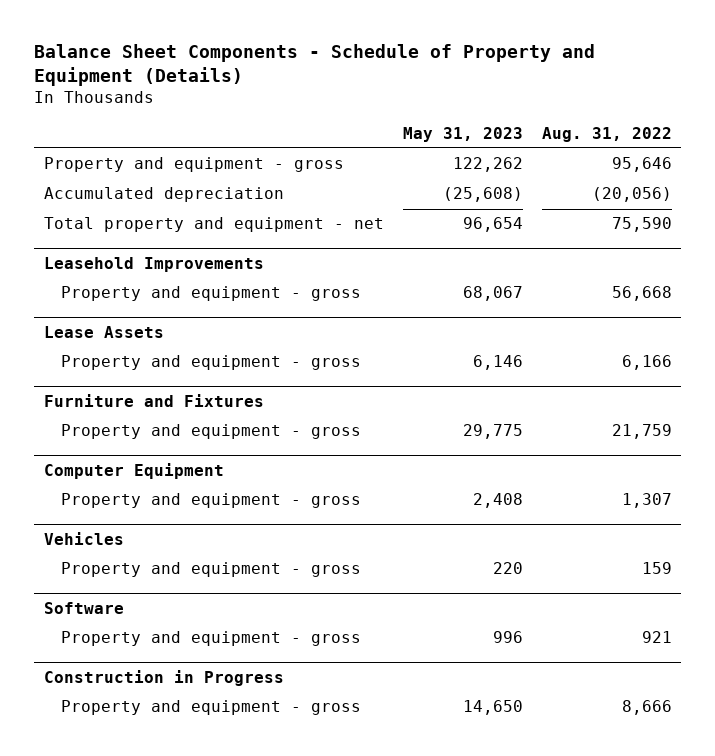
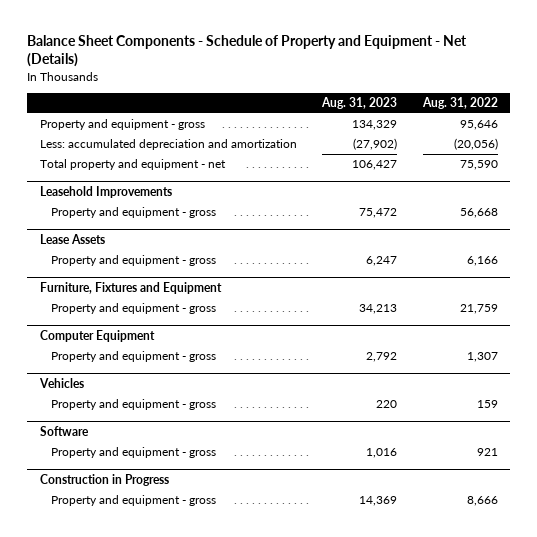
[34,43,596,86] Balance Sheet Components - Schedule of Property and Equipment (Details) -> [27,34,468,68] Balance Sheet Components - Schedule of Property and Equipment - Net (Details)
[402,126,523,142] May 31, 2023 -> none
none -> [321,97,398,110] Aug. 31, 2023
[43,187,284,203] Accumulated depreciation -> [39,139,297,151] Less: accumulated depreciation and amortization
[43,393,264,407] Furniture and Fixtures -> [39,282,222,295] Furniture, Fixtures and Equipment

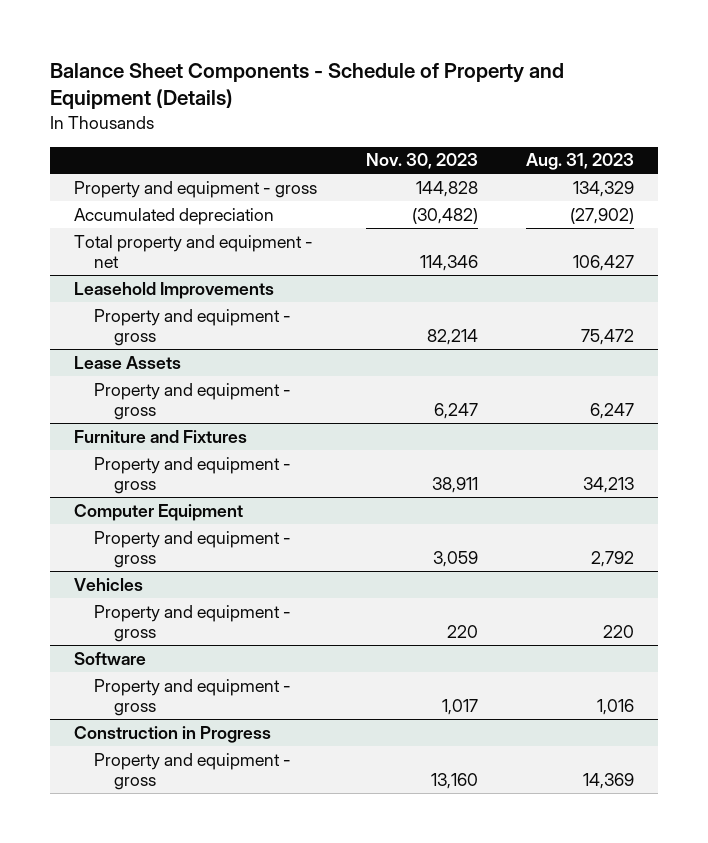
[27,34,468,68] Balance Sheet Components - Schedule of Property and Equipment - Net (Details) -> [50,62,565,110] Balance Sheet Components - Schedule of Property and Equipment (Details)
[421,97,498,110] Aug. 31, 2022 -> none
none -> [365,153,478,170] Nov. 30, 2023
[39,139,297,151] Less: accumulated depreciation and amortization -> [74,207,275,225] Accumulated depreciation
[39,282,222,295] Furniture, Fixtures and Equipment -> [74,429,248,443] Furniture and Fixtures

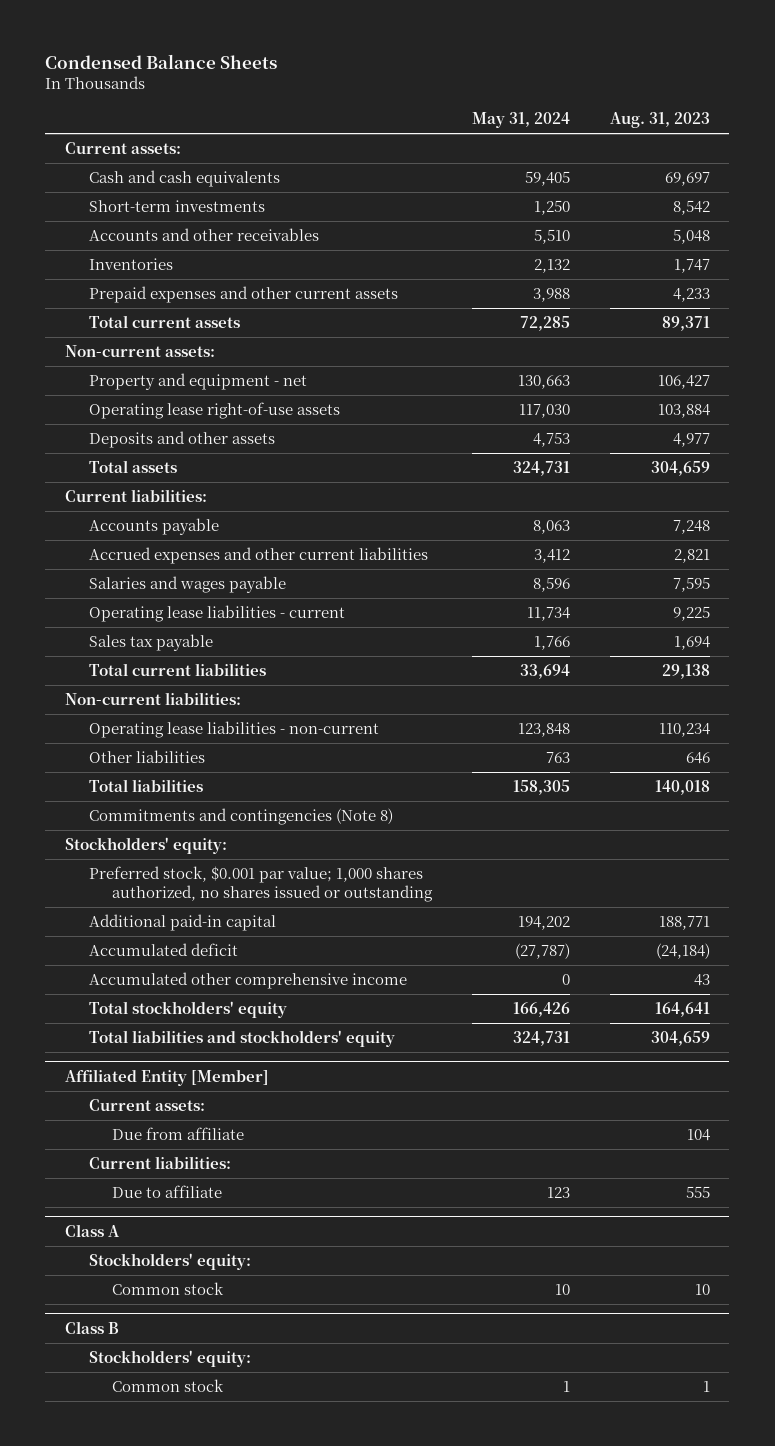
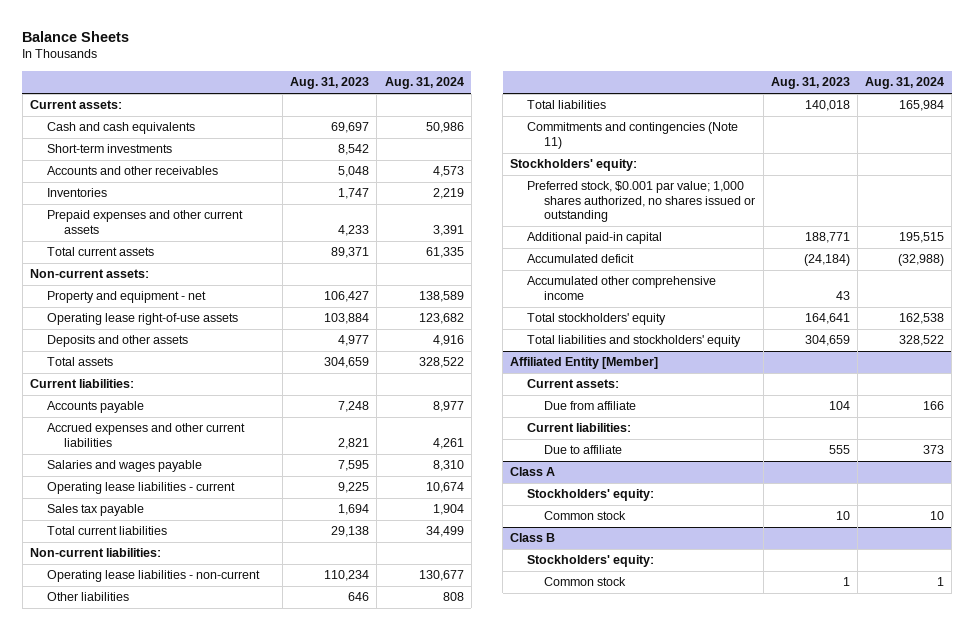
[45,53,278,69] Condensed Balance Sheets -> [22,30,130,42] Balance Sheets
[471,112,570,129] May 31, 2024 -> none
none -> [384,77,464,90] Aug. 31, 2024
[88,808,393,826] Commitments and contingencies (Note 8) -> [527,122,739,149] Commitments and contingencies (Note 11)

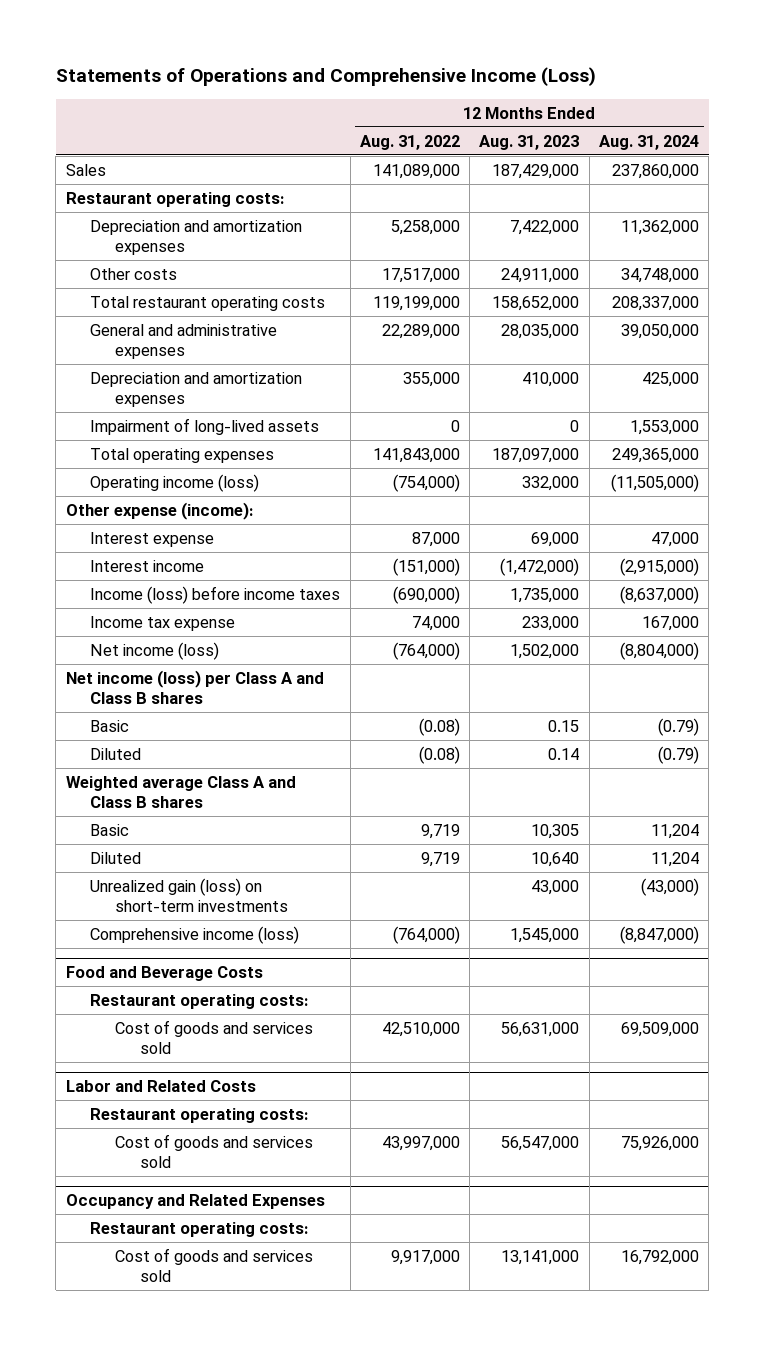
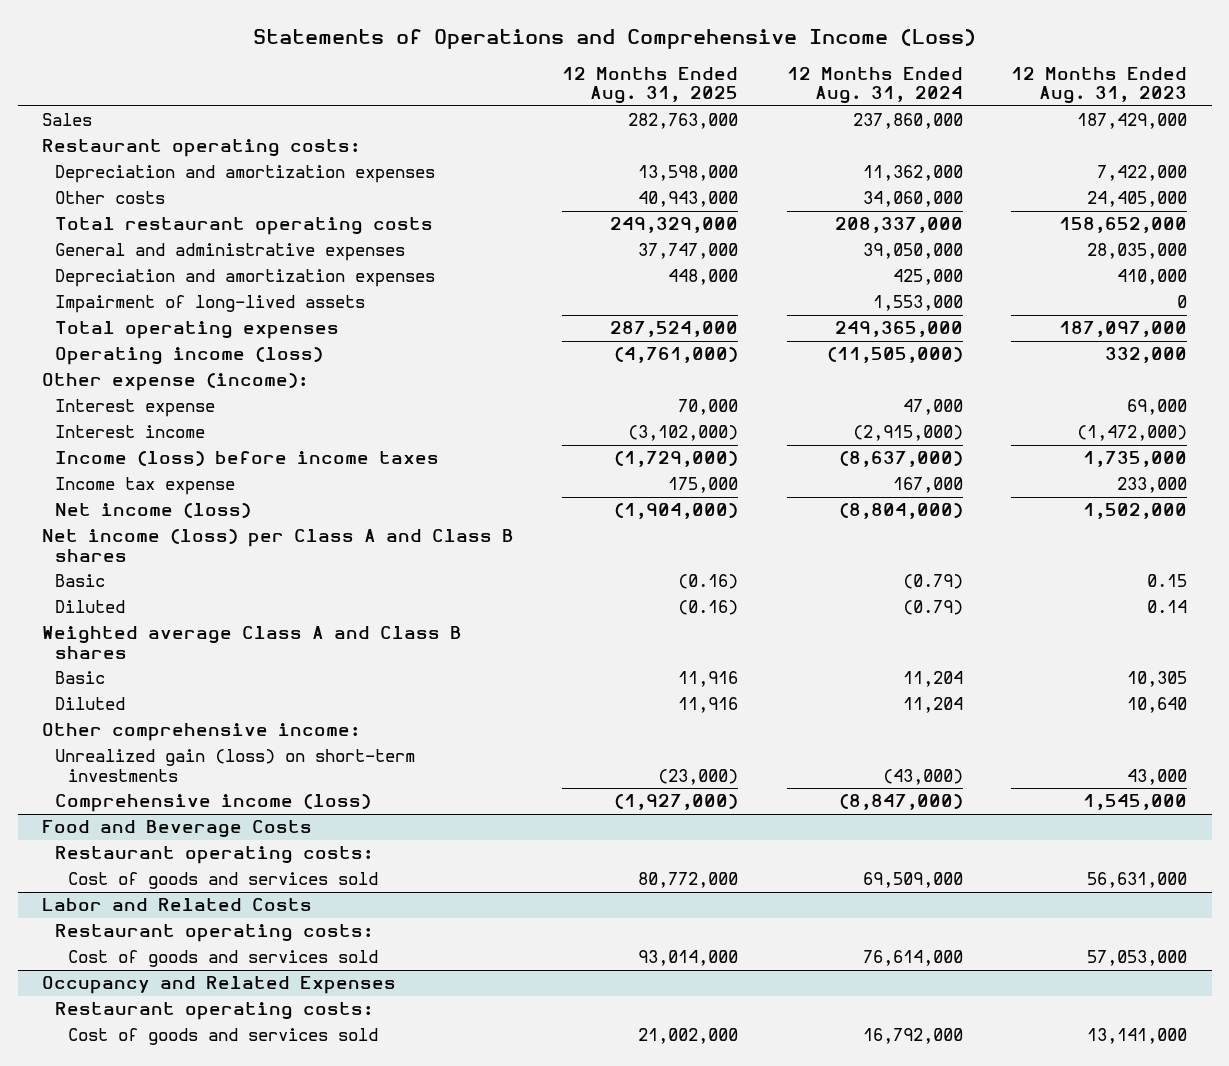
[359,134,460,150] Aug. 31, 2022 -> none
none -> [562,66,739,105] 12 Months Ended Aug. 31, 2025
[501,267,580,283] 24,911,000 -> [1087,191,1188,208] 24,405,000
[620,267,699,283] 34,748,000 -> [862,191,963,208] 34,060,000
none -> [41,723,360,742] Other comprehensive income:
[501,1135,580,1151] 56,547,000 -> [1087,950,1188,967] 57,053,000
[620,1135,699,1151] 75,926,000 -> [862,950,963,967] 76,614,000

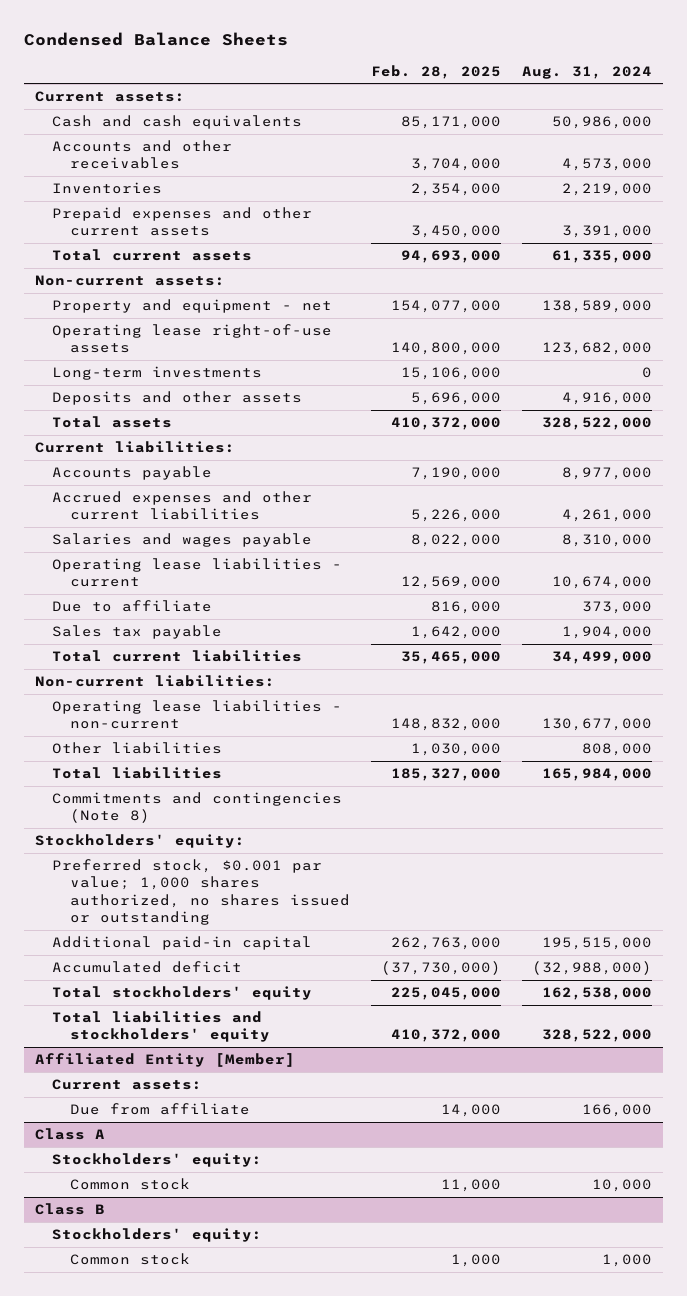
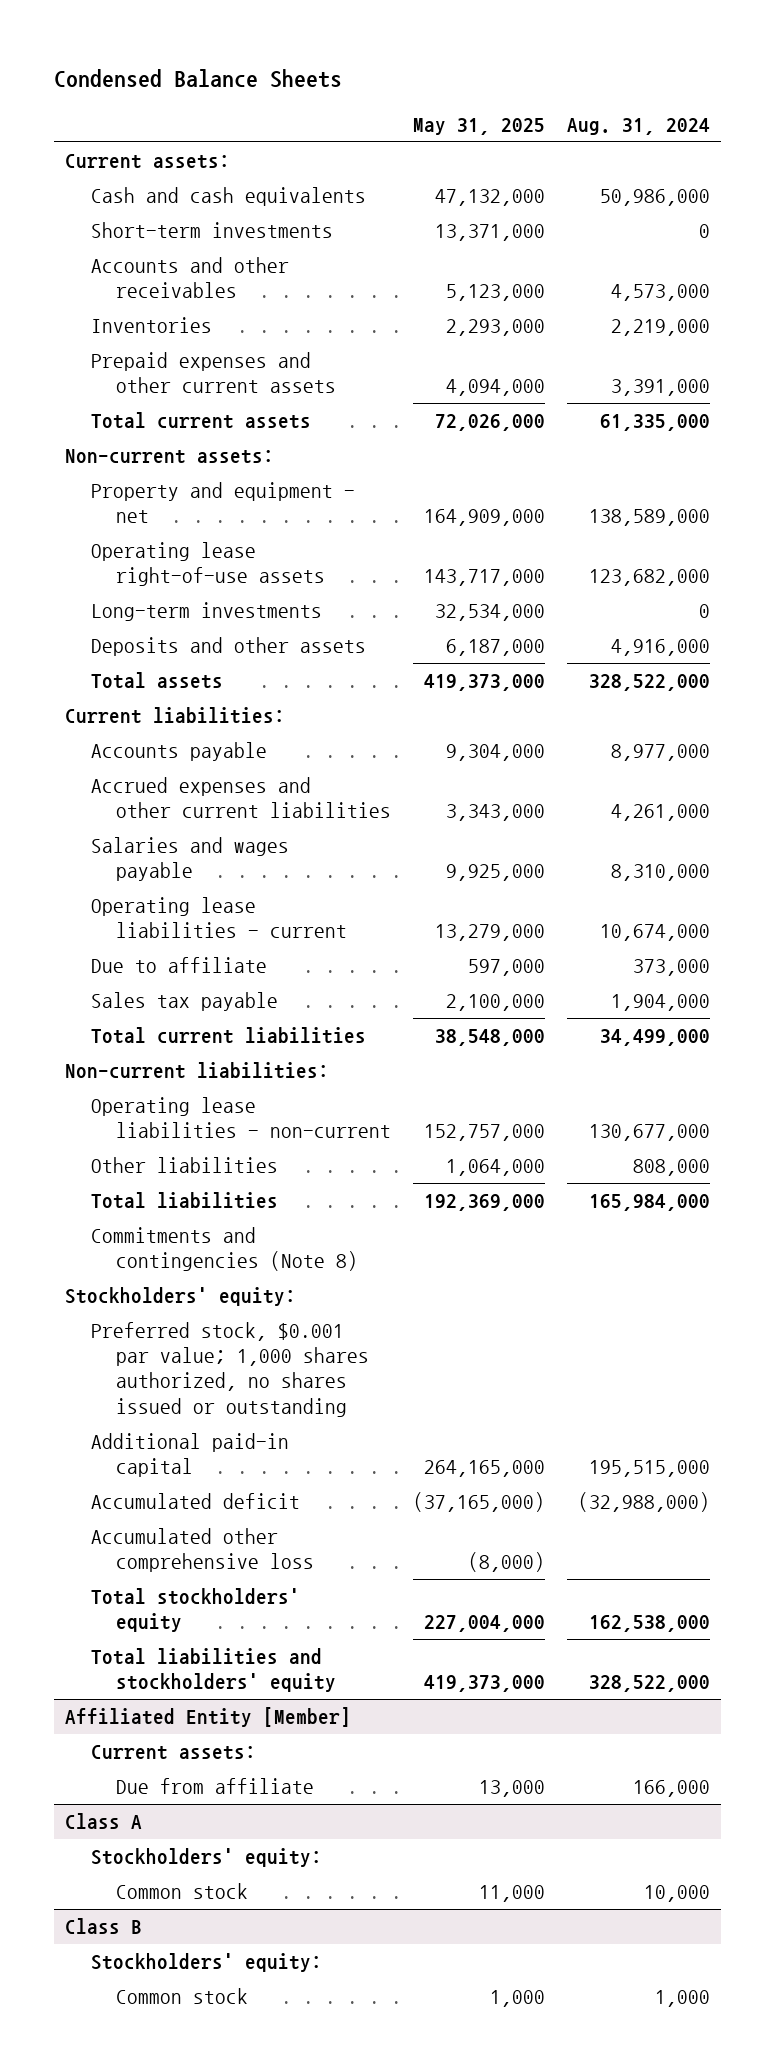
[370,64,501,79] Feb. 28, 2025 -> none
none -> [412,117,545,135] May 31, 2025
none -> [90,222,333,239] Short-term investments
none -> [90,1528,314,1573] Accumulated other comprehensive loss

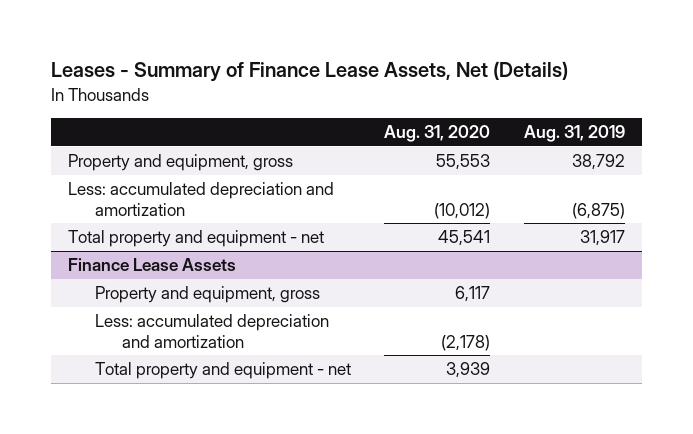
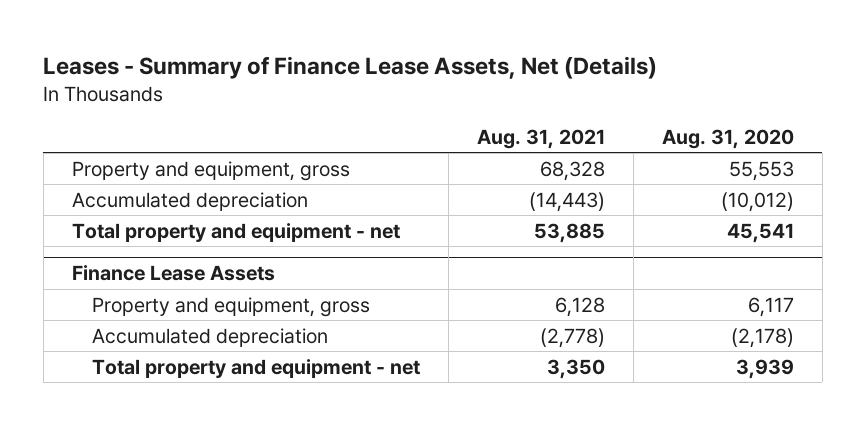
[523,125,625,143] Aug. 31, 2019 -> none
none -> [477,128,606,149] Aug. 31, 2021
[67,182,334,216] Less: accumulated depreciation and amortization -> [71,191,308,211] Accumulated depreciation
[94,314,329,348] Less: accumulated depreciation and amortization -> [92,327,329,347] Accumulated depreciation

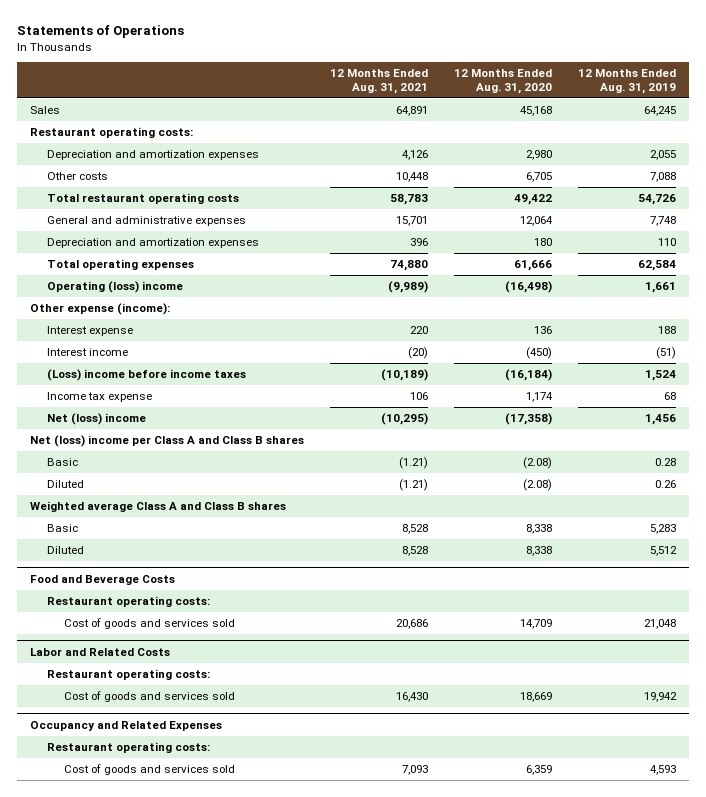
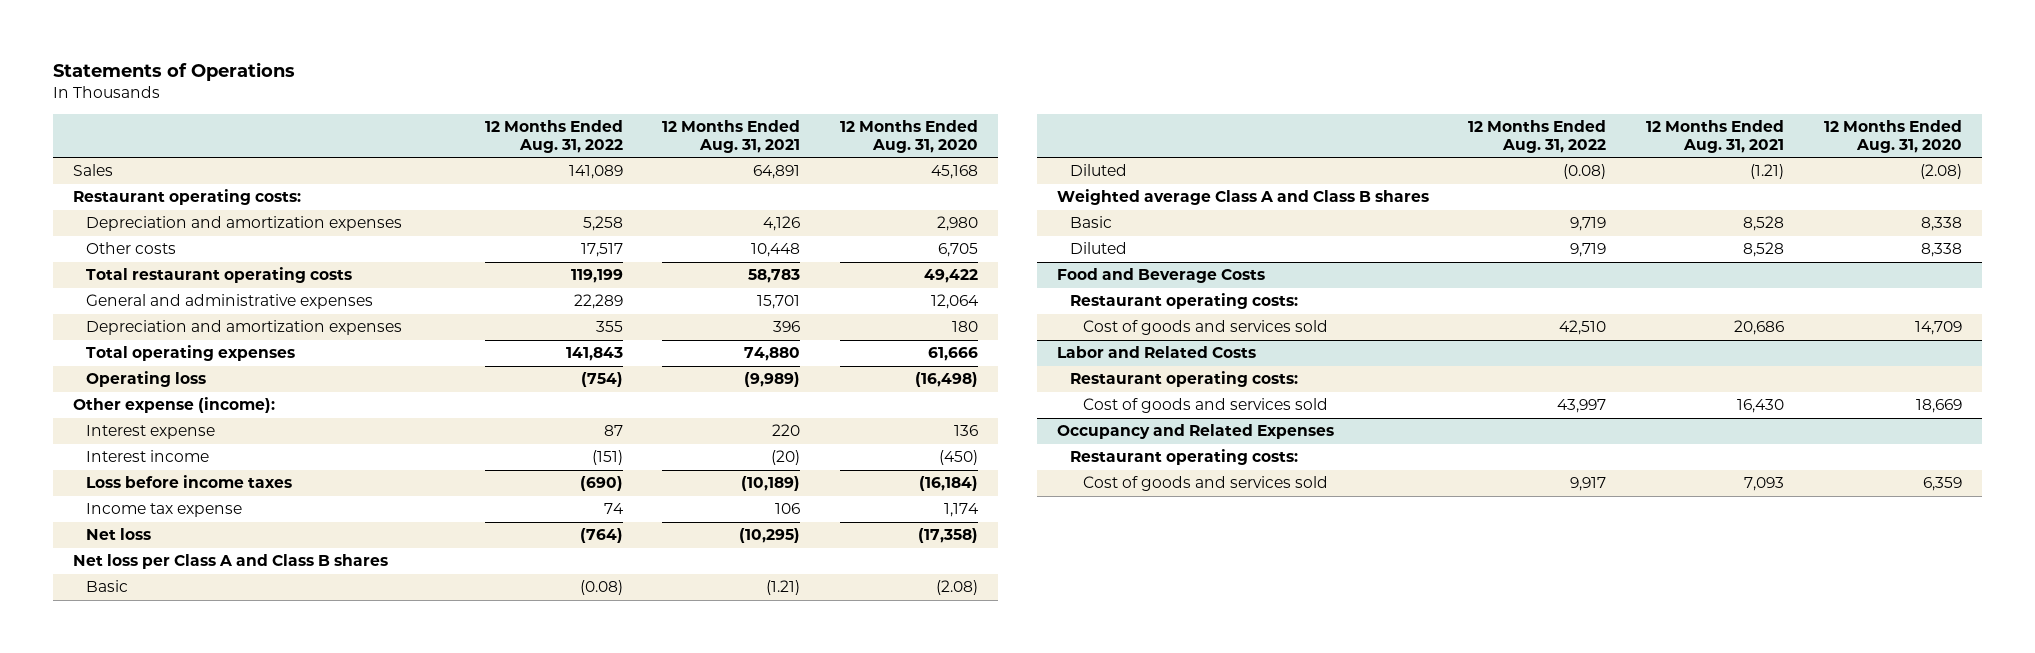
[577,69,676,95] 12 Months Ended Aug. 31, 2019 -> none
none -> [484,119,623,153] 12 Months Ended Aug. 31, 2022
[47,281,184,294] Operating (loss) income -> [86,371,207,388] Operating loss
[47,369,247,382] (Loss) income before income taxes -> [86,475,293,489] Loss before income taxes
[47,413,147,426] Net (loss) income -> [86,528,152,541] Net loss
[30,435,305,448] Net (loss) income per Class A and Class B shares -> [72,554,388,570] Net loss per Class A and Class B shares

